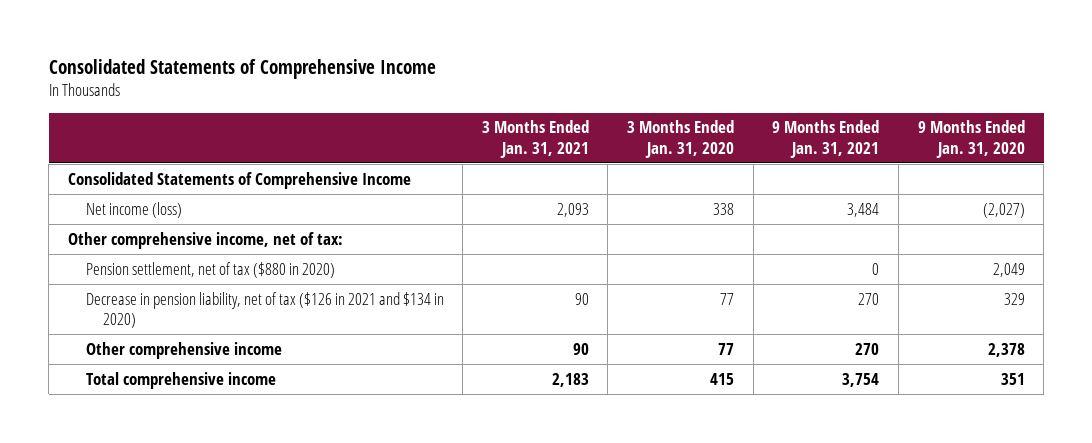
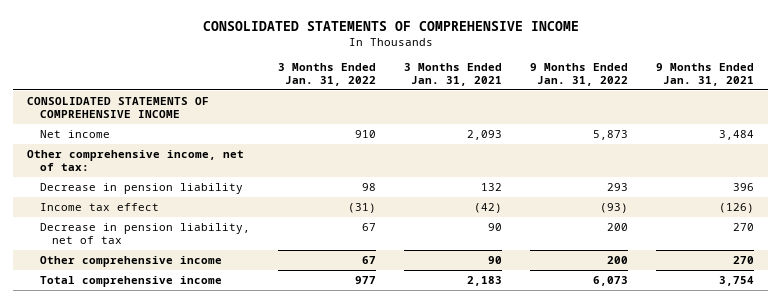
[48,59,436,80] Consolidated Statements of Comprehensive Income -> [202,20,579,31] CONSOLIDATED STATEMENTS OF COMPREHENSIVE INCOME
[627,120,735,158] 3 Months Ended Jan. 31, 2020 -> none
[917,120,1025,158] 9 Months Ended Jan. 31, 2020 -> none
none -> [277,62,376,86] 3 Months Ended Jan. 31, 2022
none -> [530,62,629,86] 9 Months Ended Jan. 31, 2022
[67,171,411,189] Consolidated Statements of Comprehensive Income -> [27,97,210,119] CONSOLIDATED STATEMENTS OF COMPREHENSIVE INCOME
[85,201,182,218] Net income (loss) -> [39,130,110,139] Net income
[85,261,335,278] Pension settlement, net of tax ($880 in 2020) -> none
none -> [39,183,243,195] Decrease in pension liability
none -> [39,203,159,212] Income tax effect
[85,291,444,329] Decrease in pension liability, net of tax ($126 in 2021 and $134 in 2020) -> [39,223,250,245] Decrease in pension liability, net of tax

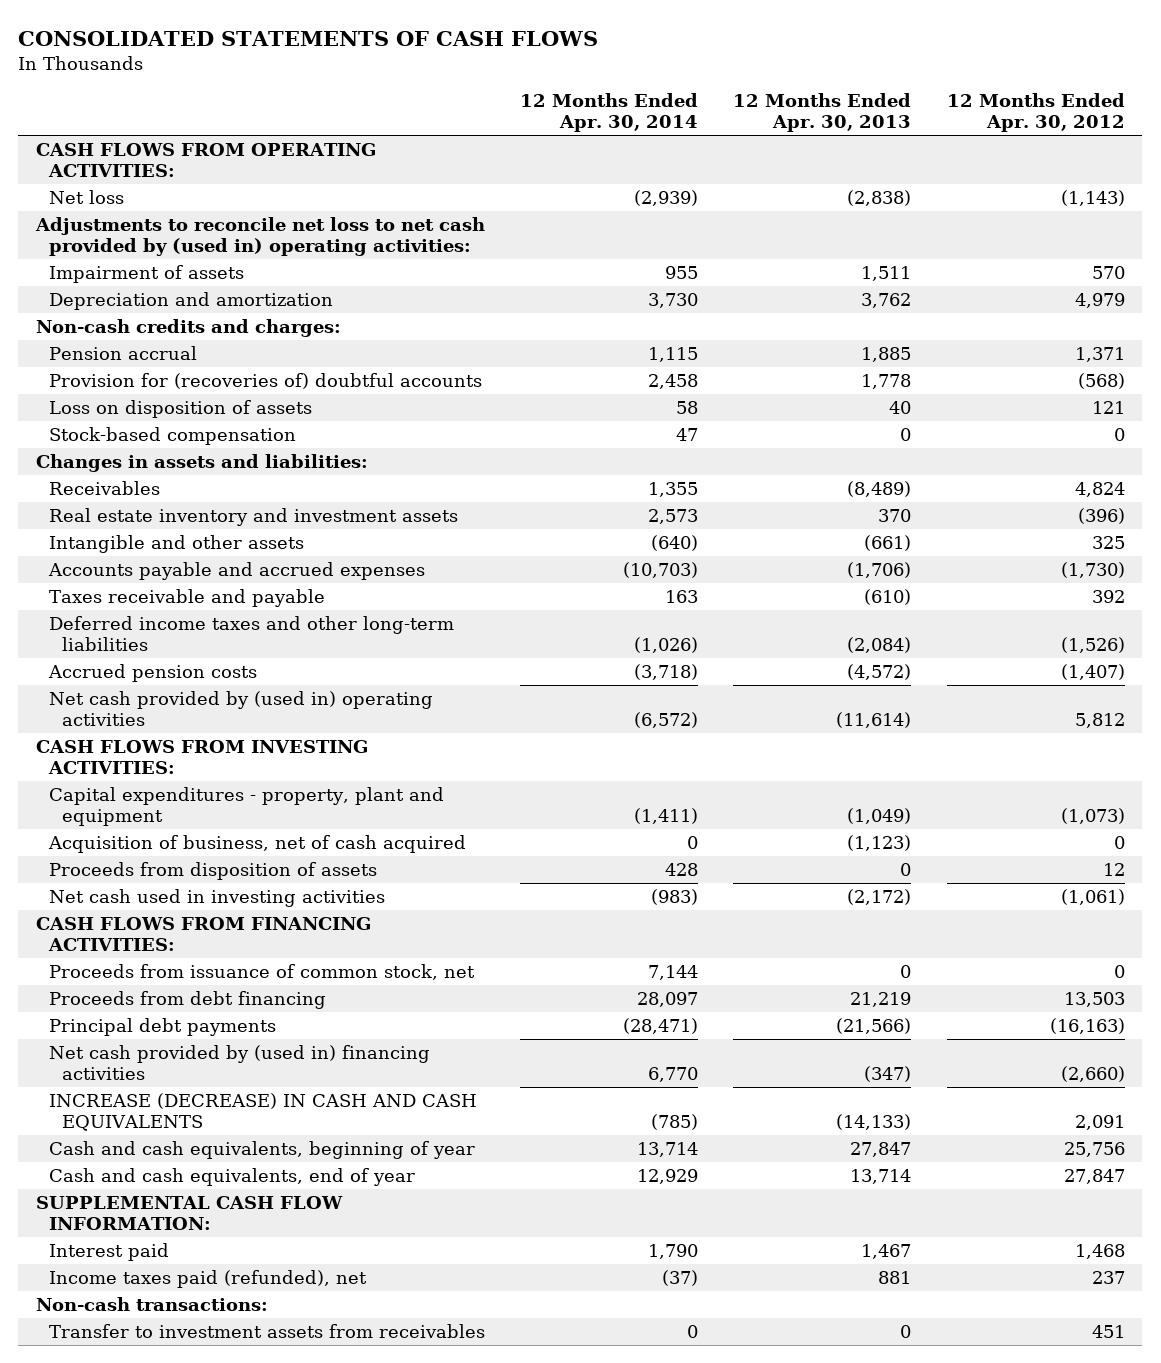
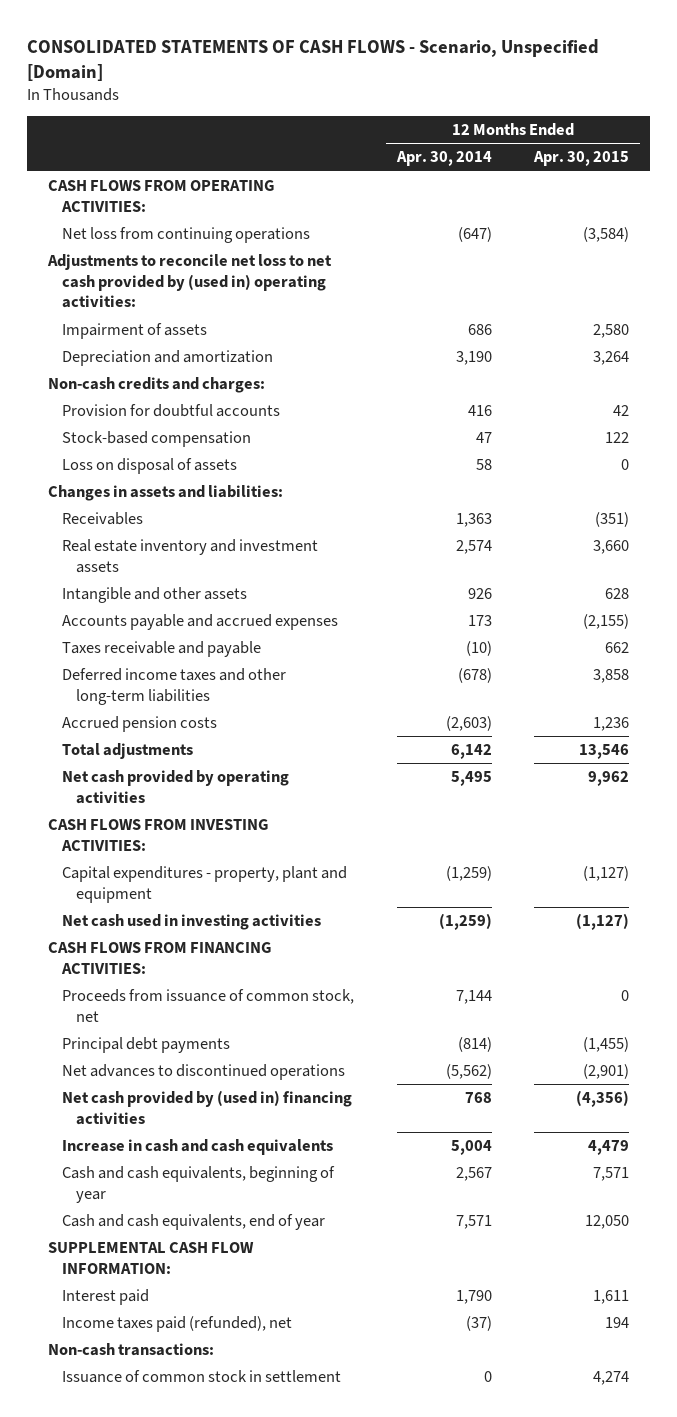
[18,30,599,46] CONSOLIDATED STATEMENTS OF CASH FLOWS -> [27,38,600,81] CONSOLIDATED STATEMENTS OF CASH FLOWS - Scenario, Unspecified [Domain]
[733,93,912,133] 12 Months Ended Apr. 30, 2013 -> none
[946,93,1125,133] 12 Months Ended Apr. 30, 2012 -> none
none -> [532,151,629,167] Apr. 30, 2015
[48,189,124,204] Net loss -> none
none -> [62,226,311,243] Net loss from continuing operations
[665,265,699,279] 955 -> [467,323,492,335] 686
[648,292,699,308] 3,730 -> [455,350,492,365] 3,190
[48,345,197,360] Pension accrual -> none
[48,399,312,418] Loss on disposition of assets -> none
[48,372,482,389] Provision for (recoveries of) doubtful accounts -> [62,403,281,417] Provision for doubtful accounts
[648,373,699,389] 2,458 -> [467,404,492,416] 416
none -> [62,457,238,474] Loss on disposal of assets
[648,481,699,497] 1,355 -> [455,512,492,527] 1,363
[648,508,699,524] 2,573 -> [455,539,492,554] 2,574
[651,534,699,551] (640) -> [467,587,492,599] 926
[623,561,699,578] (10,703) -> [467,614,492,626] 173
[665,589,699,603] 163 -> [465,640,492,656] (10)
[634,636,699,653] (1,026) -> [457,667,492,683] (678)
[634,663,699,680] (3,718) -> [445,715,492,731] (2,603)
none -> [62,742,194,759] Total adjustments
[48,690,433,726] Net cash provided by (used in) operating activities -> [62,769,290,804] Net cash provided by operating activities
[634,711,699,728] (6,572) -> [450,770,492,786] 5,495
[47,834,466,853] Acquisition of business, net of cash acquired -> none
[48,861,377,880] Proceeds from disposition of assets -> none
[634,807,699,824] (1,411) -> [445,865,492,881] (1,259)
[651,888,699,905] (983) -> [438,912,492,930] (1,259)
[48,990,326,1009] Proceeds from debt financing -> none
[623,1017,699,1034] (28,471) -> [457,1036,492,1052] (814)
none -> [62,1063,346,1080] Net advances to discontinued operations
[648,1066,699,1082] 6,770 -> [464,1091,492,1103] 768
[48,1092,477,1131] INCREASE (DECREASE) IN CASH AND CASH EQUIVALENTS -> [62,1138,334,1155] Increase in cash and cash equivalents
[651,1113,699,1130] (785) -> [450,1139,492,1155] 5,004
[637,1141,699,1157] 13,714 -> [455,1166,492,1181] 2,567
[637,1168,699,1184] 12,929 -> [455,1214,492,1229] 7,571
[48,1323,485,1338] Transfer to investment assets from receivables -> none
none -> [62,1369,342,1383] Issuance of common stock in settlement

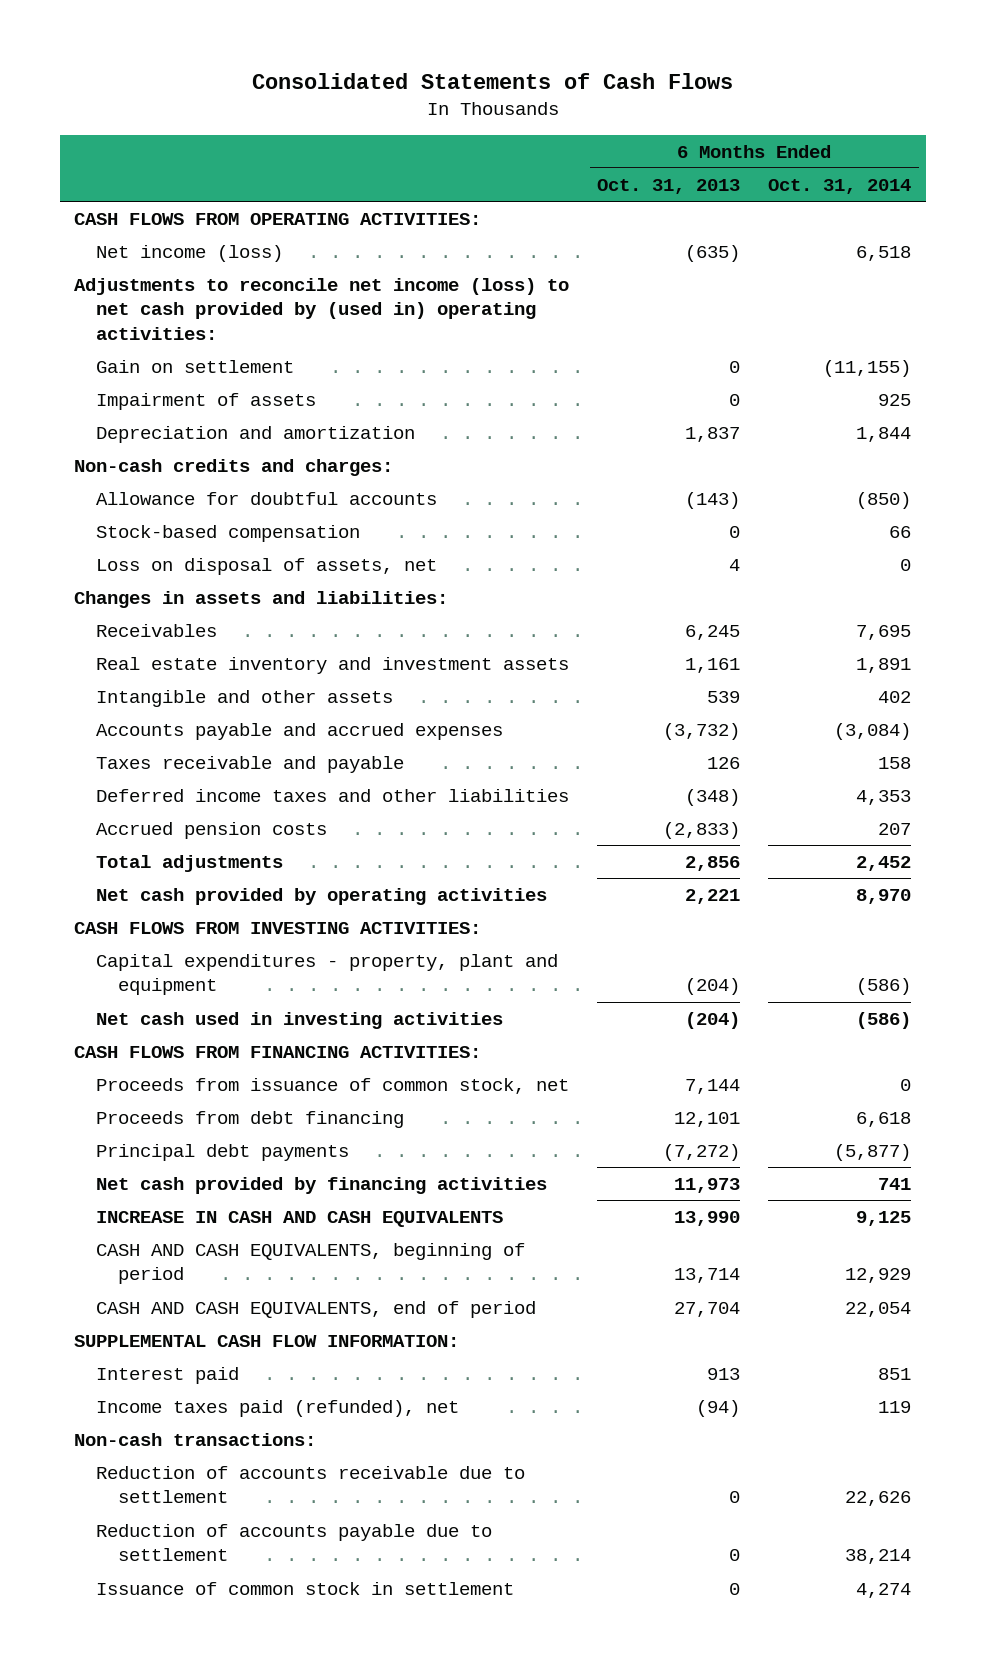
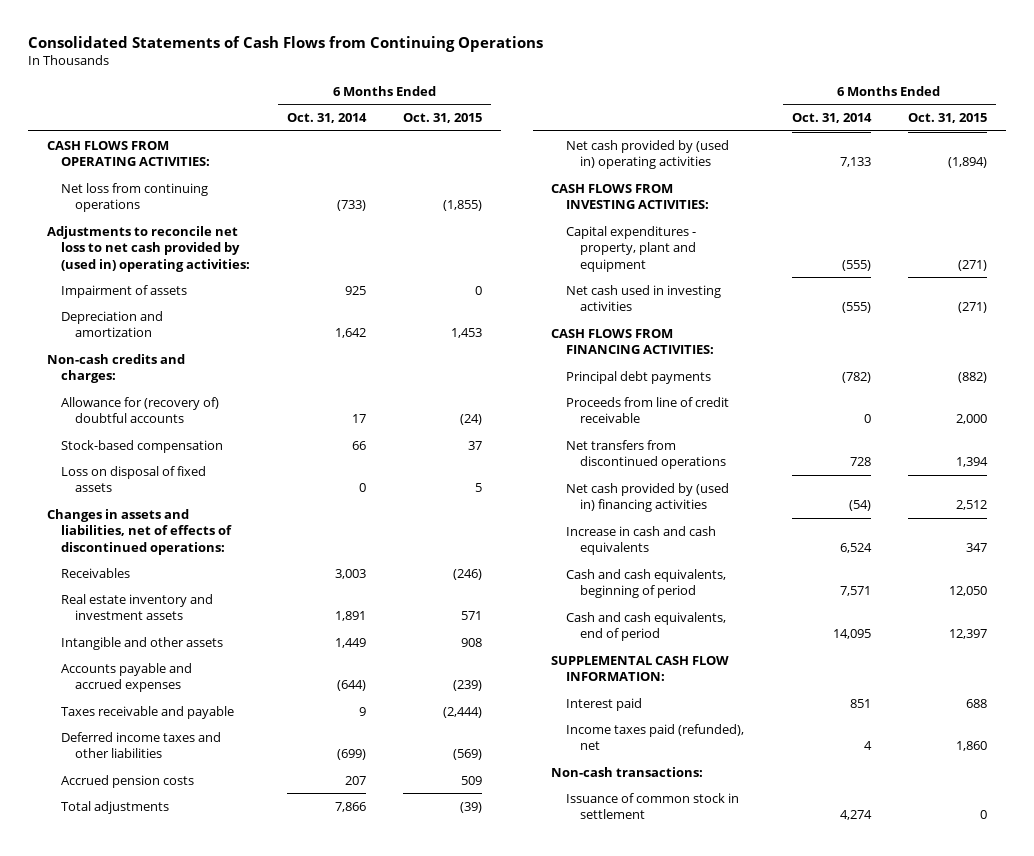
[251,73,733,90] Consolidated Statements of Cash Flows -> [27,36,543,53] Consolidated Statements of Cash Flows from Continuing Operations
[597,179,741,195] Oct. 31, 2013 -> none
none -> [403,113,483,124] Oct. 31, 2015
[95,245,283,263] Net income (loss) -> none
[95,360,294,374] Gain on settlement -> none
none -> [60,182,208,213] Net loss from continuing operations
[73,278,569,340] Adjustments to reconcile net income (loss) to net cash provided by (used in) operating activities: -> [46,225,250,272] Adjustments to reconcile net loss to net cash provided by (used in) operating activities:
[856,427,912,443] 1,844 -> [334,328,366,339] 1,642
[95,492,437,506] Allowance for doubtful accounts -> [60,396,219,424] Allowance for (recovery of) doubtful accounts
[856,492,912,510] (850) -> [351,414,366,424] 17
[95,558,437,576] Loss on disposal of assets, net -> [60,465,206,493] Loss on disposal of fixed assets
[73,591,448,609] Changes in assets and liabilities: -> [46,508,232,555] Changes in assets and liabilities, net of effects of discontinued operations:
[856,625,912,641] 7,695 -> [334,568,366,579] 3,003
[878,691,912,704] 402 -> [334,637,366,648] 1,449
[834,723,912,741] (3,084) -> [336,680,366,692] (644)
[878,757,912,770] 158 -> [358,706,366,716] 9
[856,790,912,806] 4,353 -> [336,749,366,761] (699)
[856,856,912,872] 2,452 -> [334,801,366,812] 7,866
[95,888,547,906] Net cash provided by operating activities -> [565,139,729,170] Net cash provided by (used in) operating activities
[856,889,912,905] 8,970 -> [839,157,871,168] 7,133
[856,978,912,996] (586) -> [841,259,871,271] (555)
[856,1012,912,1030] (586) -> [841,302,871,314] (555)
[95,1078,569,1095] Proceeds from issuance of common stock, net -> none
[95,1111,404,1129] Proceeds from debt financing -> none
[834,1144,912,1162] (5,877) -> [841,371,871,383] (782)
none -> [565,396,729,424] Proceeds from line of credit receivable
none -> [565,439,727,470] Net transfers from discontinued operations
[95,1177,547,1195] Net cash provided by financing activities -> [565,482,729,513] Net cash provided by (used in) financing activities
[878,1178,912,1191] 741 -> [848,500,871,512] (54)
[95,1211,503,1228] INCREASE IN CASH AND CASH EQUIVALENTS -> [565,525,716,556] Increase in cash and cash equivalents
[856,1211,912,1227] 9,125 -> [839,543,872,554] 6,524
[95,1243,525,1285] CASH AND CASH EQUIVALENTS, beginning of period -> [565,568,726,599] Cash and cash equivalents, beginning of period
[845,1268,912,1284] 12,929 -> [839,586,871,597] 7,571
[95,1301,536,1319] CASH AND CASH EQUIVALENTS, end of period -> [565,611,726,642] Cash and cash equivalents, end of period
[845,1302,912,1318] 22,054 -> [832,629,871,640] 14,095
[878,1401,912,1414] 119 -> [863,741,872,751] 4
[95,1466,525,1504] Reduction of accounts receivable due to settlement -> none
[95,1524,492,1562] Reduction of accounts payable due to settlement -> none

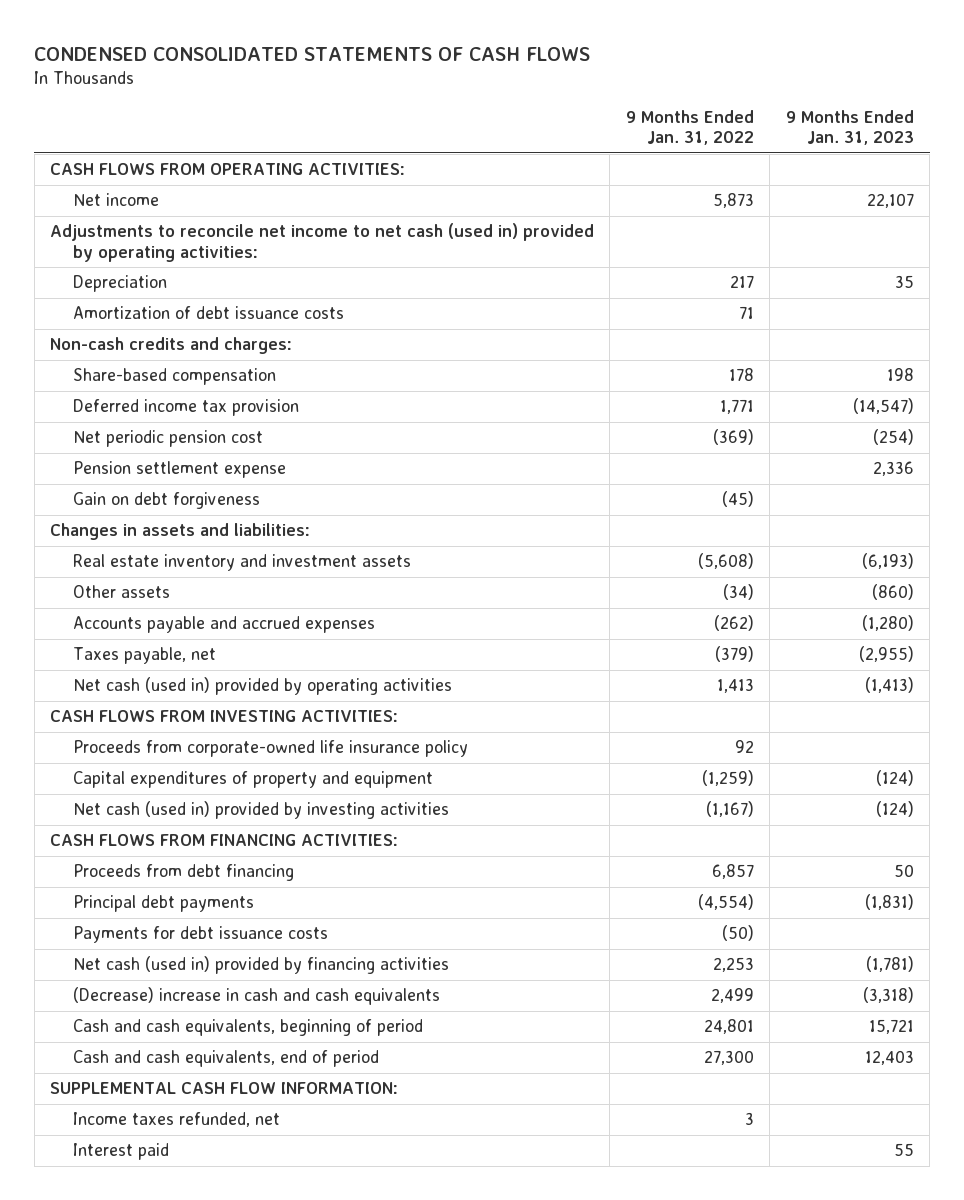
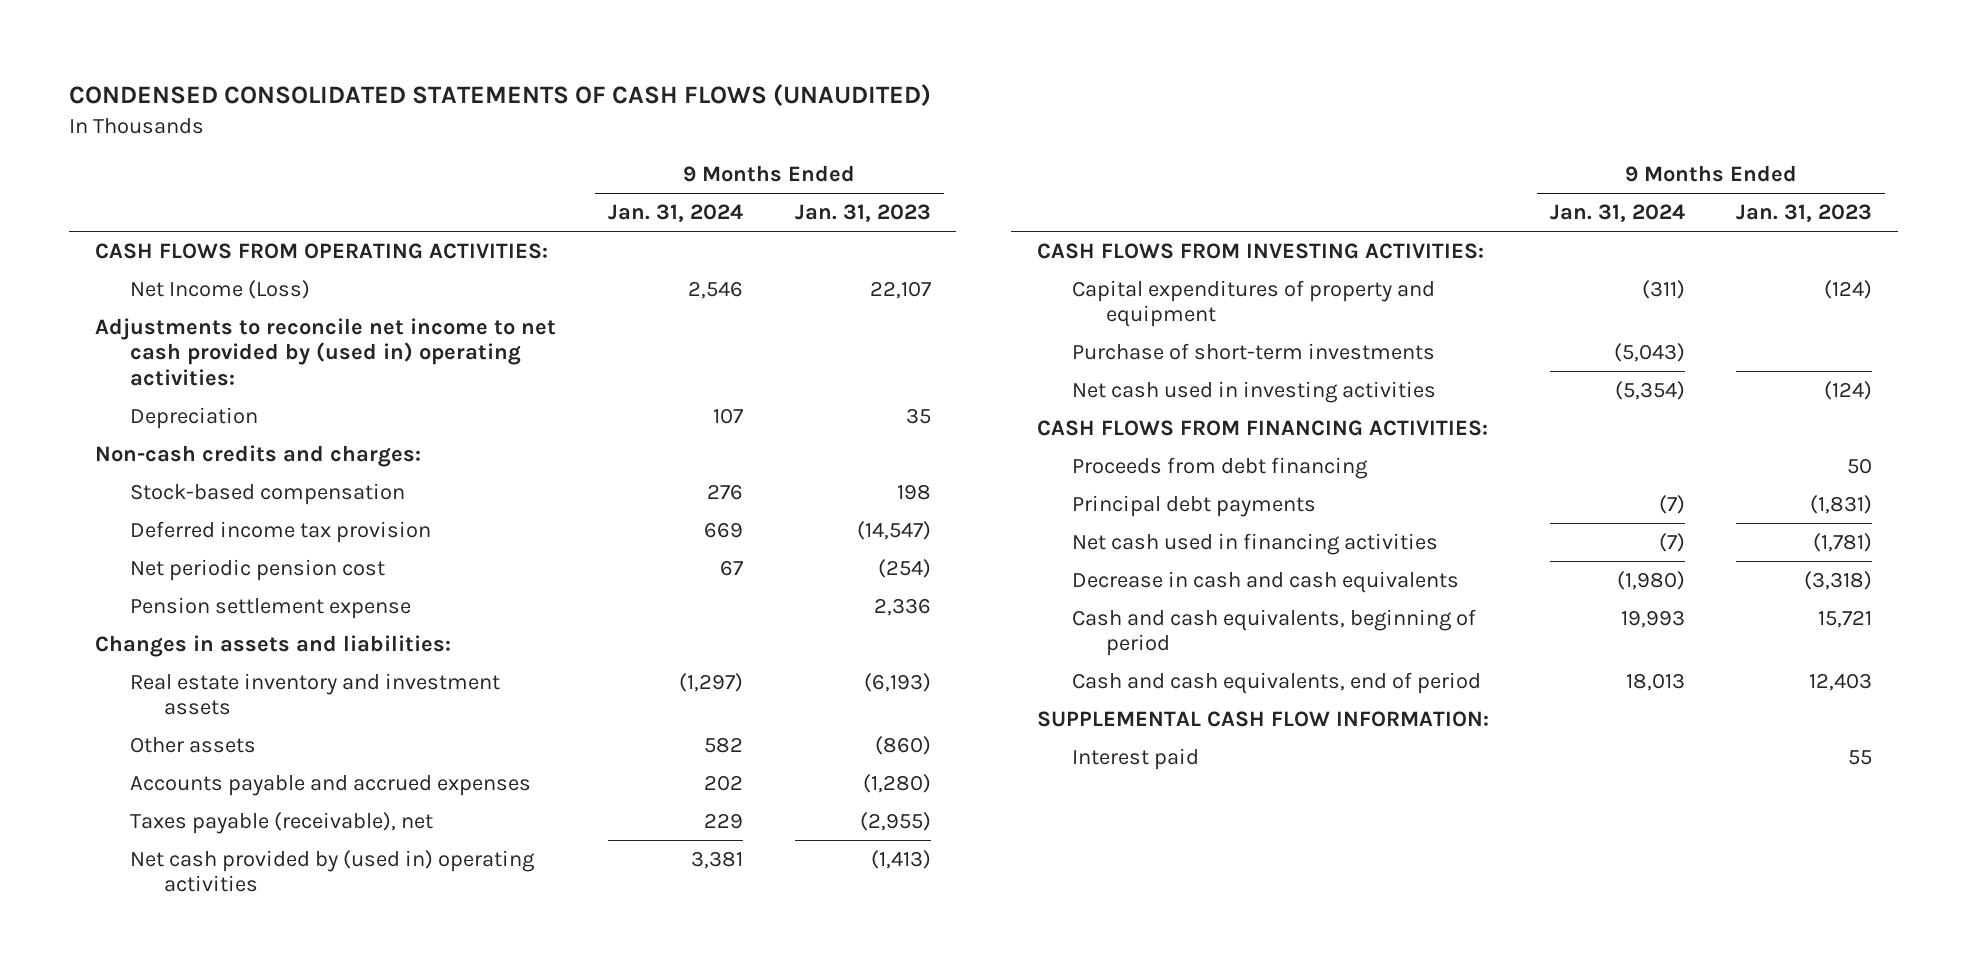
[34,47,591,62] CONDENSED CONSOLIDATED STATEMENTS OF CASH FLOWS -> [69,84,932,107] CONDENSED CONSOLIDATED STATEMENTS OF CASH FLOWS (UNAUDITED)
[625,110,754,146] 9 Months Ended Jan. 31, 2022 -> none
none -> [607,204,743,223] Jan. 31, 2024
[72,193,159,207] Net income -> [129,279,310,299] Net Income (Loss)
[49,223,594,262] Adjustments to reconcile net income to net cash (used in) provided by operating activities: -> [95,317,557,386] Adjustments to reconcile net income to net cash provided by (used in) operating activities:
[72,306,344,320] Amortization of debt issuance costs -> none
[72,368,276,386] Share-based compensation -> [129,482,405,505] Stock-based compensation
[72,492,260,510] Gain on debt forgiveness -> none
[72,647,216,665] Taxes payable, net -> [129,811,433,834] Taxes payable (receivable), net
[72,677,452,696] Net cash (used in) provided by operating activities -> [129,849,535,893] Net cash provided by (used in) operating activities
[72,740,468,758] Proceeds from corporate-owned life insurance policy -> none
none -> [1071,342,1435,360] Purchase of short-term investments
[72,801,449,820] Net cash (used in) provided by investing activities -> [1071,380,1436,403] Net cash used in investing activities
[72,926,328,944] Payments for debt issuance costs -> none
[72,956,449,975] Net cash (used in) provided by financing activities -> [1071,532,1438,555] Net cash used in financing activities
[72,987,440,1006] (Decrease) increase in cash and cash equivalents -> [1071,570,1459,593] Decrease in cash and cash equivalents
[72,1112,280,1128] Income taxes refunded, net -> none

